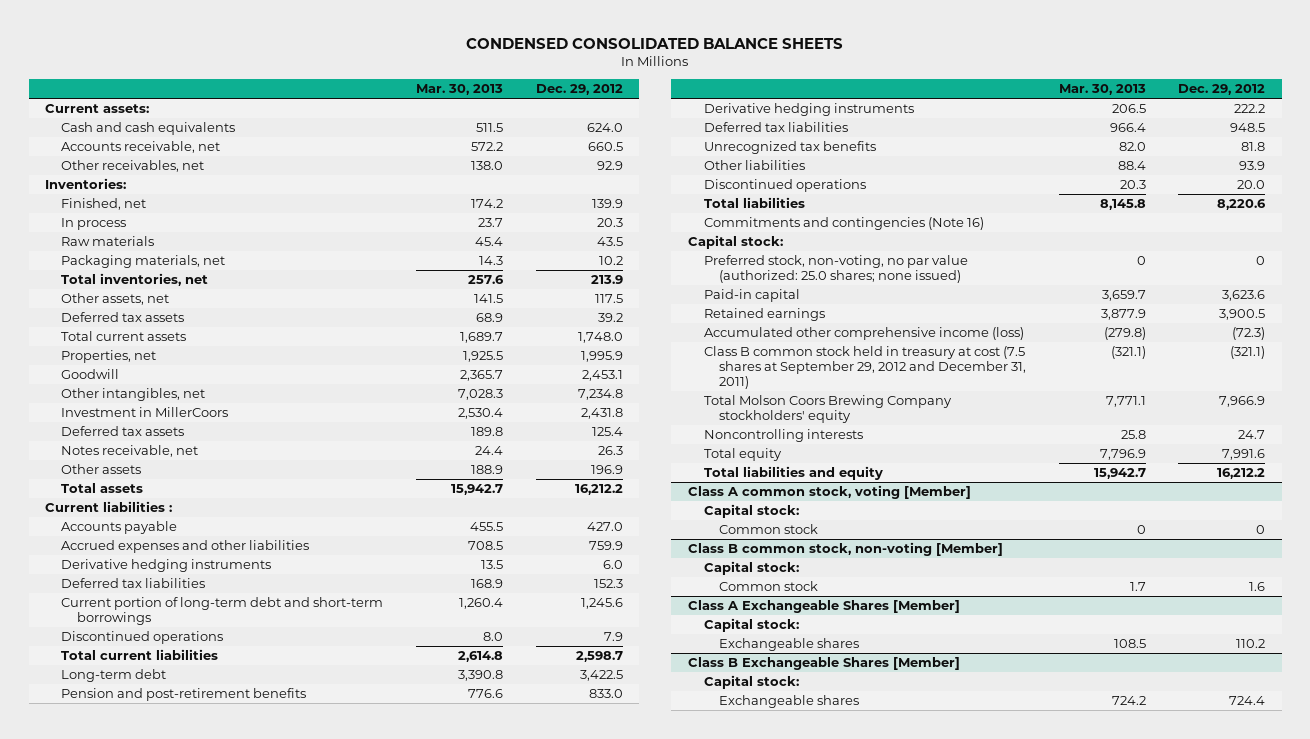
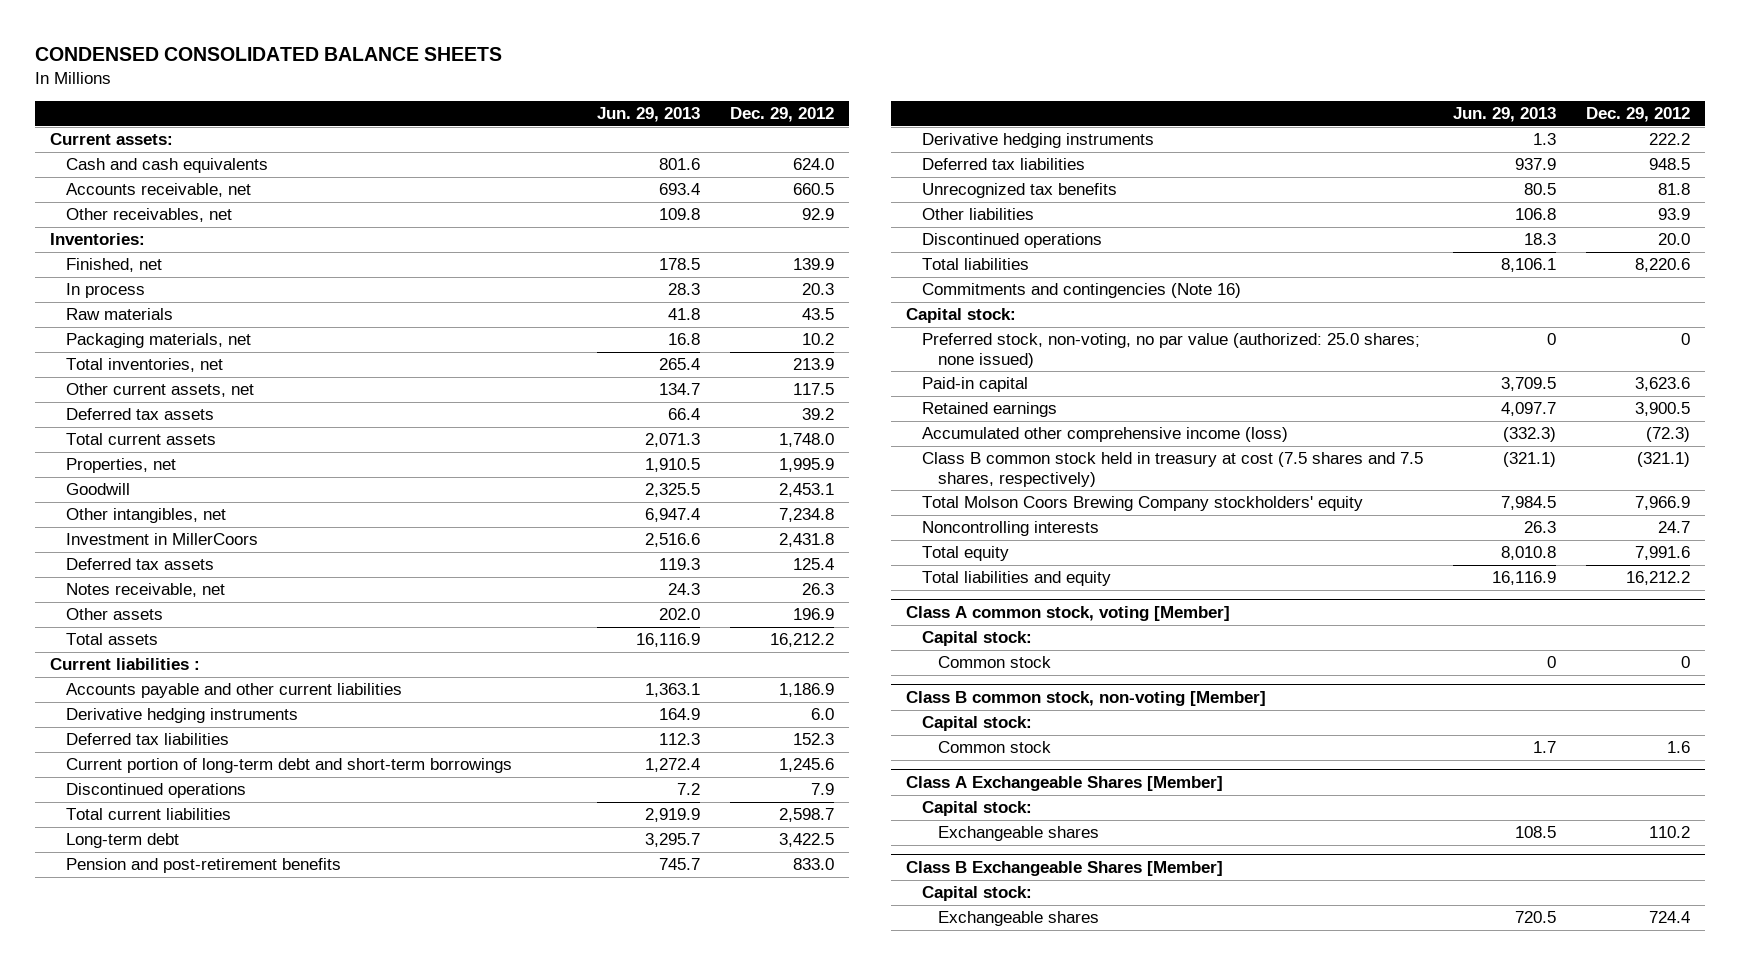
[416,84,504,96] Mar. 30, 2013 -> none
none -> [596,107,700,123] Jun. 29, 2013
[60,292,169,305] Other assets, net -> [66,383,255,398] Other current assets, net
[60,520,177,534] Accounts payable -> none
[60,539,309,553] Accrued expenses and other liabilities -> [66,683,403,699] Accounts payable and other current liabilities
[588,540,623,550] 759.9 -> [778,683,834,698] 1,186.9
[703,345,1027,390] Class B common stock held in treasury at cost (7.5 shares at September 29, 2012 and December 31, 2011) -> [921,452,1423,487] Class B common stock held in treasury at cost (7.5 shares and 7.5 shares, respectively)

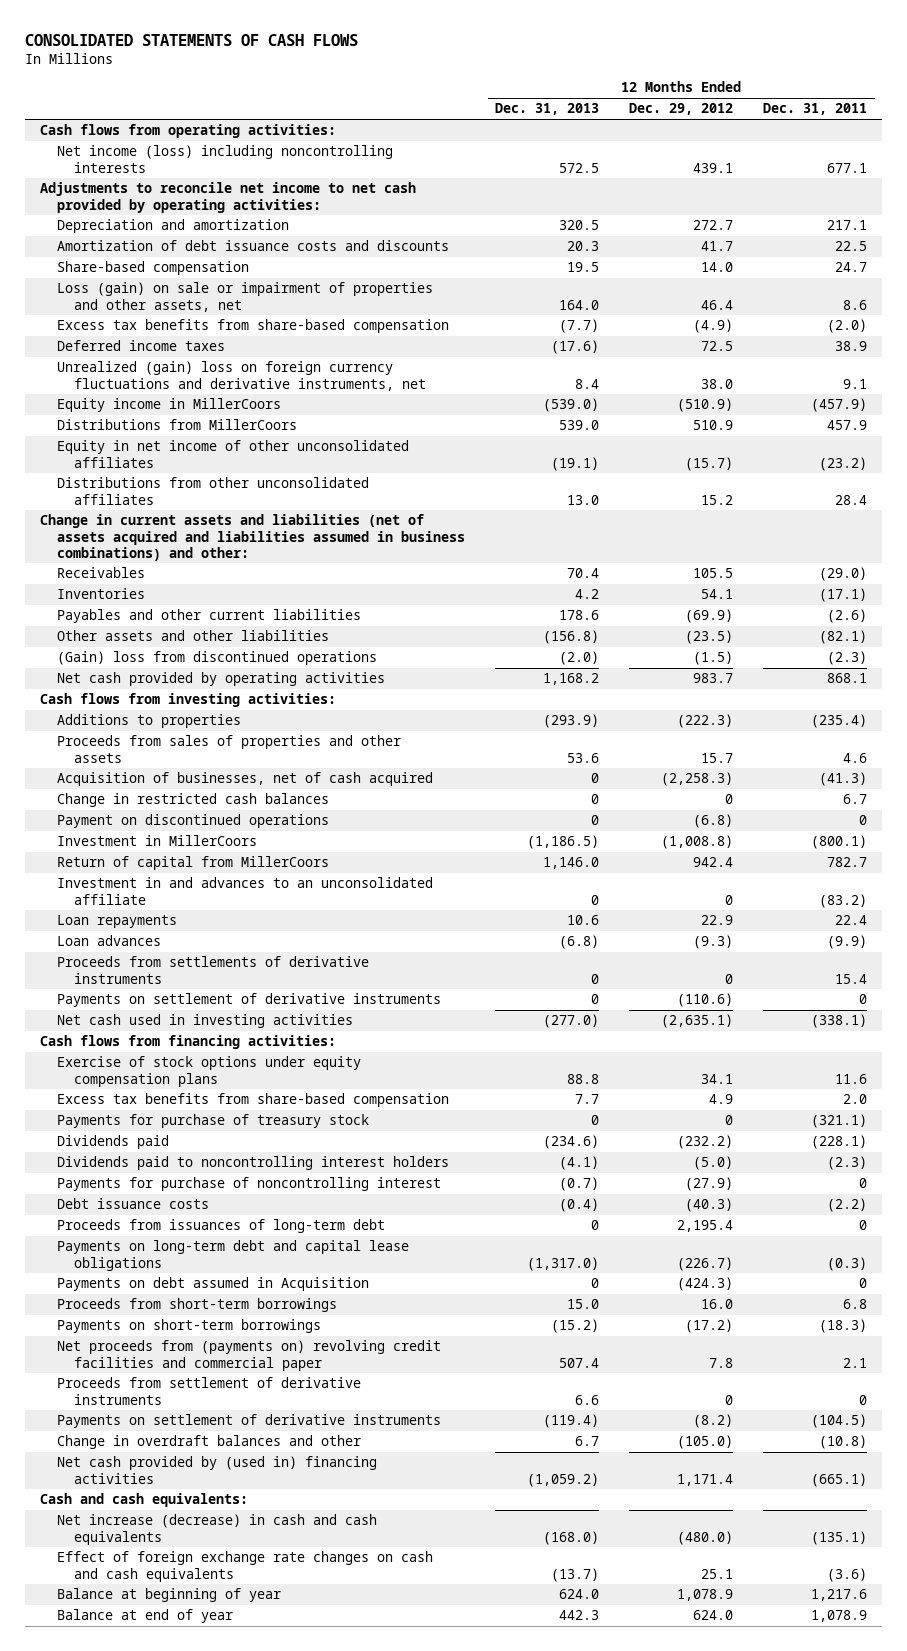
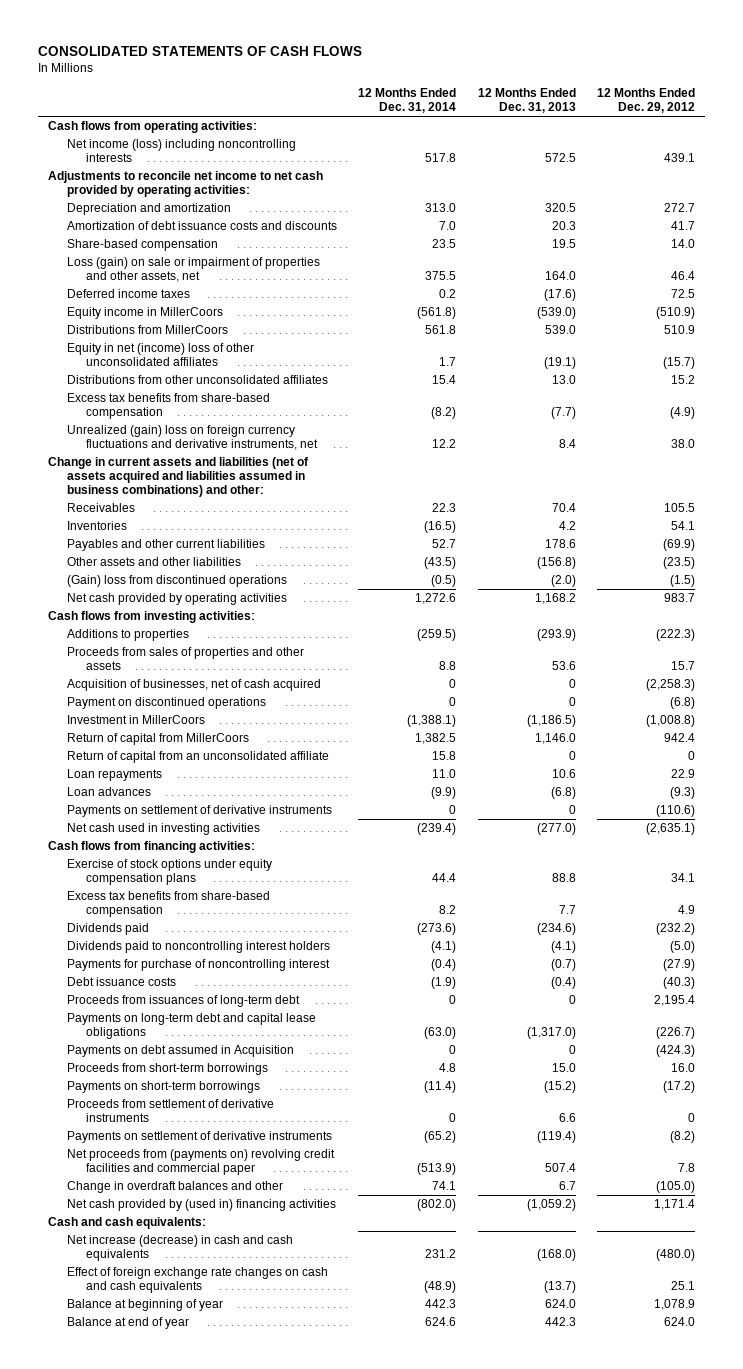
[763,103,868,116] Dec. 31, 2011 -> none
none -> [358,88,457,114] 12 Months Ended Dec. 31, 2014
[57,440,410,468] Equity in net income of other unconsolidated affiliates -> [67,343,255,367] Equity in net (income) loss of other unconsolidated affiliates
[57,319,450,334] Excess tax benefits from share-based compensation -> [67,393,271,420] Excess tax benefits from share-based compensation
[57,361,427,391] Unrealized (gain) loss on foreign currency fluctuations and derivative instruments, net -> [67,425,319,451] Unrealized (gain) loss on foreign currency fluctuations and derivative instruments, net
[57,793,330,808] Change in restricted cash balances -> none
[57,877,434,905] Investment in and advances to an unconsolidated affiliate -> none
none -> [67,751,330,764] Return of capital from an unconsolidated affiliate
[57,956,370,984] Proceeds from settlements of derivative instruments -> none
[57,1114,370,1129] Payments for purchase of treasury stock -> none
[57,1340,442,1371] Net proceeds from (payments on) revolving credit facilities and commercial paper -> [67,1149,336,1176] Net proceeds from (payments on) revolving credit facilities and commercial paper

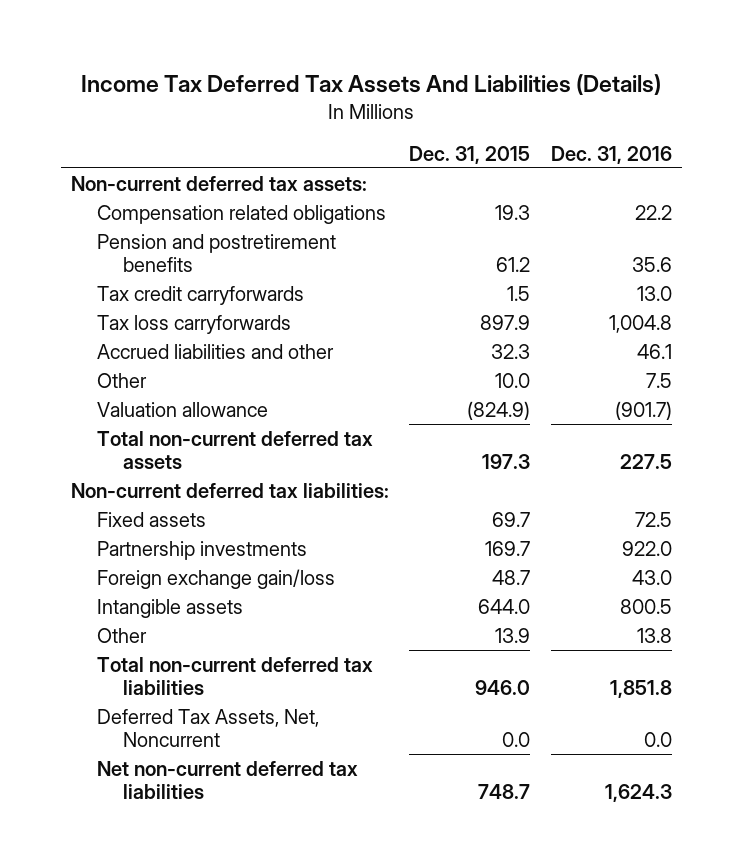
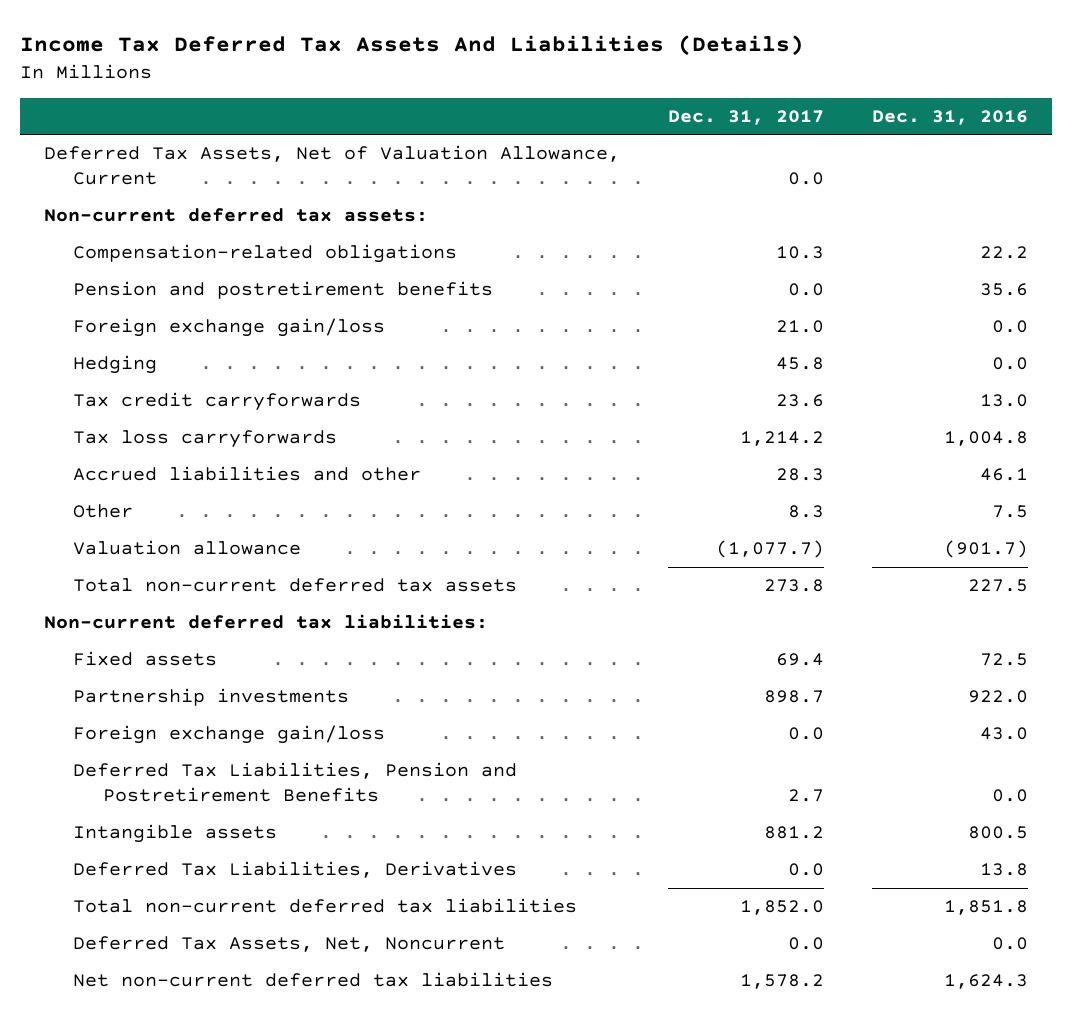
[409,145,531,164] Dec. 31, 2015 -> none
none -> [667,110,824,126] Dec. 31, 2017
none -> [43,145,620,186] Deferred Tax Assets, Net of Valuation Allowance, Current
[96,204,386,224] Compensation related obligations -> [73,244,458,264] Compensation-related obligations
none -> [73,318,386,338] Foreign exchange gain/loss
none -> [73,355,158,375] Hedging
none -> [73,762,518,803] Deferred Tax Liabilities, Pension and Postretirement Benefits
[96,627,147,643] Other -> [73,861,518,879] Deferred Tax Liabilities, Derivatives

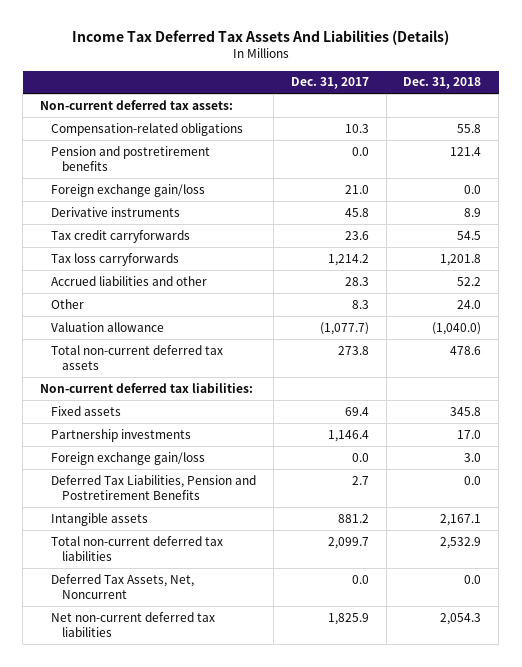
[871,110,1028,126] Dec. 31, 2016 -> none
none -> [403,77,482,90] Dec. 31, 2018
[43,145,620,186] Deferred Tax Assets, Net of Valuation Allowance, Current -> none
[73,355,158,375] Hedging -> [51,206,181,217] Derivative instruments
[763,690,824,704] 898.7 -> [327,429,369,442] 1,146.4
[73,861,518,879] Deferred Tax Liabilities, Derivatives -> none
[739,900,824,916] 1,852.0 -> [327,536,369,549] 2,099.7
[739,974,824,990] 1,578.2 -> [327,612,369,625] 1,825.9

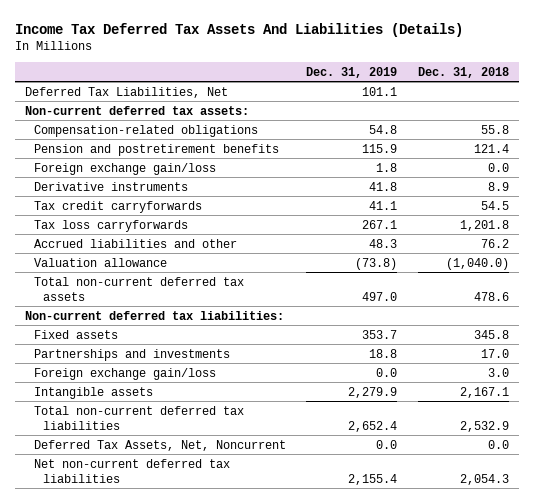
[290,77,369,90] Dec. 31, 2017 -> none
none -> [306,66,398,78] Dec. 31, 2019
none -> [25,86,229,98] Deferred Tax Liabilities, Net
[51,298,85,309] Other -> none
[457,276,482,286] 52.2 -> [480,238,509,248] 76.2
[51,428,192,442] Partnership investments -> [33,348,230,361] Partnerships and investments
[51,474,257,500] Deferred Tax Liabilities, Pension and Postretirement Benefits -> none

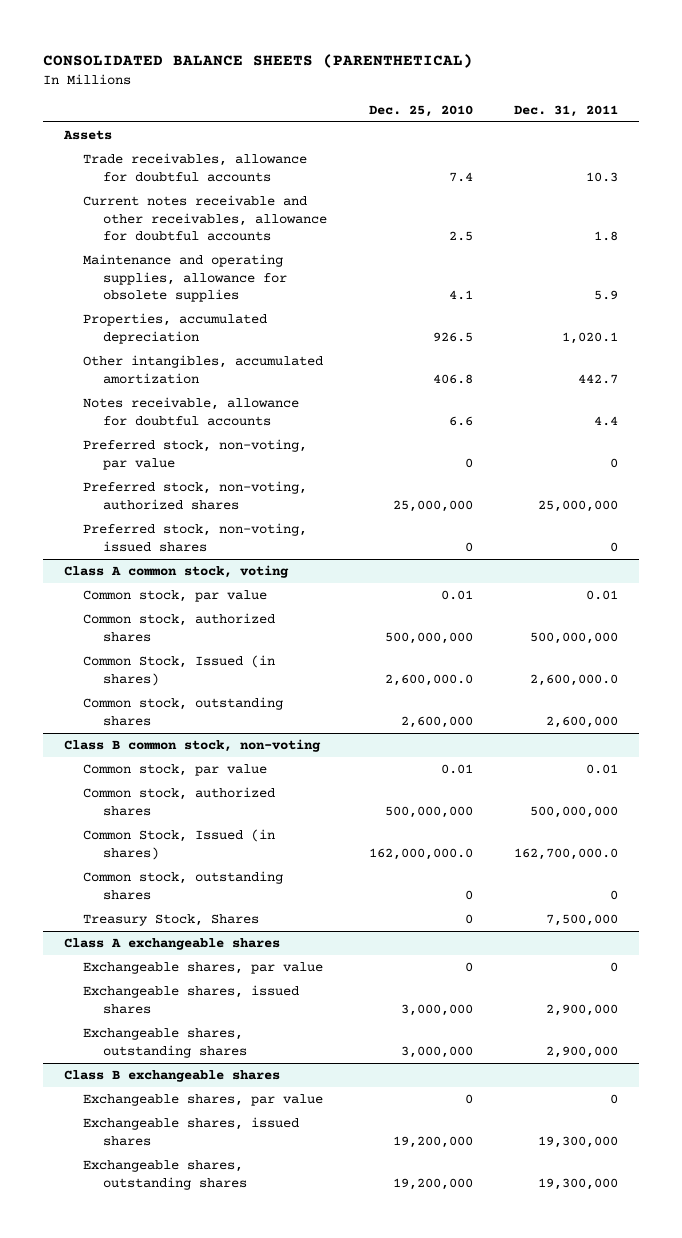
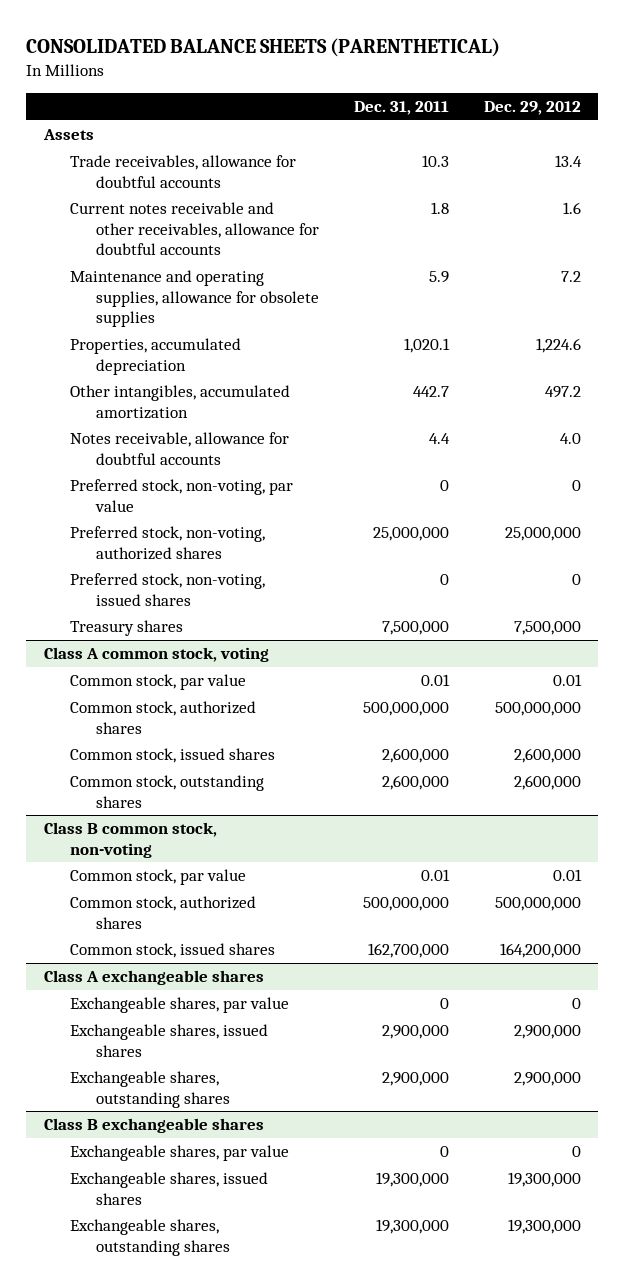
[368,104,473,117] Dec. 25, 2010 -> none
none -> [484,100,582,115] Dec. 29, 2012
none -> [70,620,184,637] Treasury shares
[83,655,276,686] Common Stock, Issued (in shares) -> [70,748,276,764] Common stock, issued shares
[530,673,619,686] 2,600,000.0 -> [382,748,450,764] 2,600,000
[83,871,284,900] Common stock, outstanding shares -> none
[83,914,260,927] Treasury Stock, Shares -> none
[83,829,276,860] Common Stock, Issued (in shares) -> [70,943,276,959] Common stock, issued shares
[514,847,619,860] 162,700,000.0 -> [368,943,450,959] 162,700,000

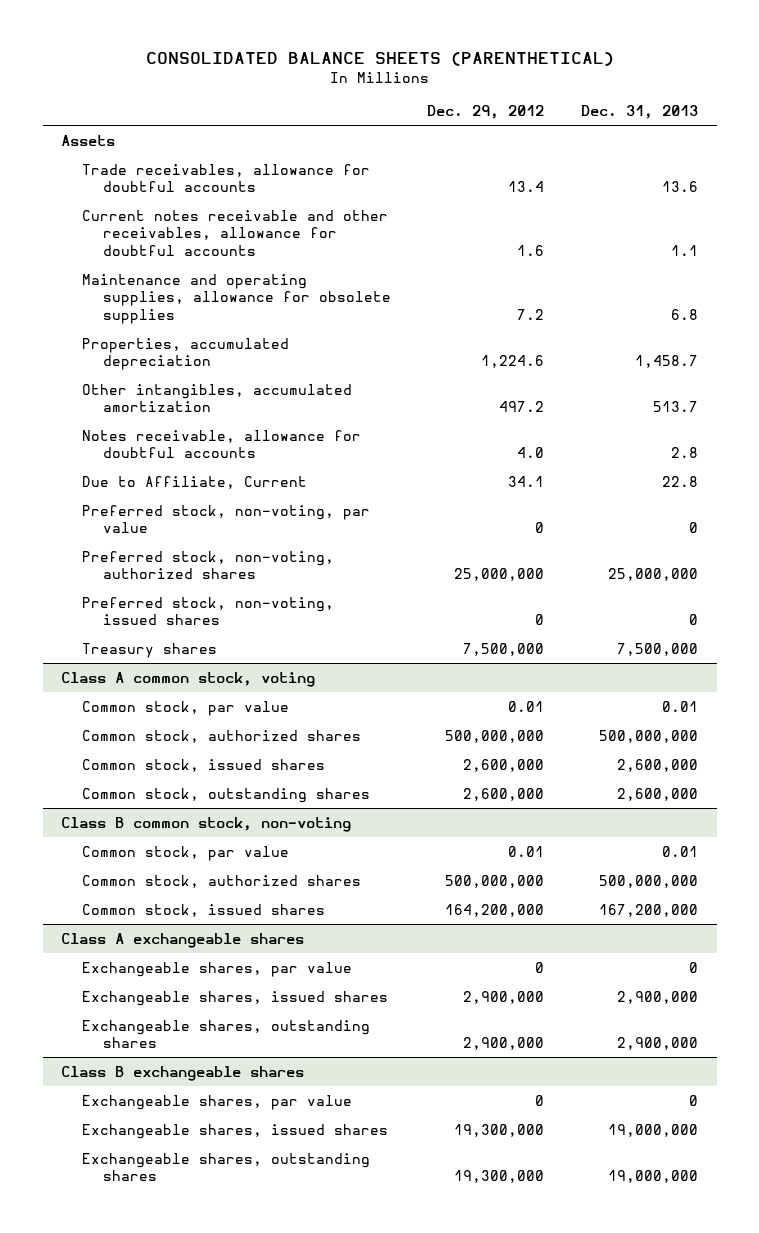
[354,100,450,115] Dec. 31, 2011 -> none
none -> [581,105,699,120] Dec. 31, 2013
none -> [81,475,307,489] Due to Affiliate, Current

